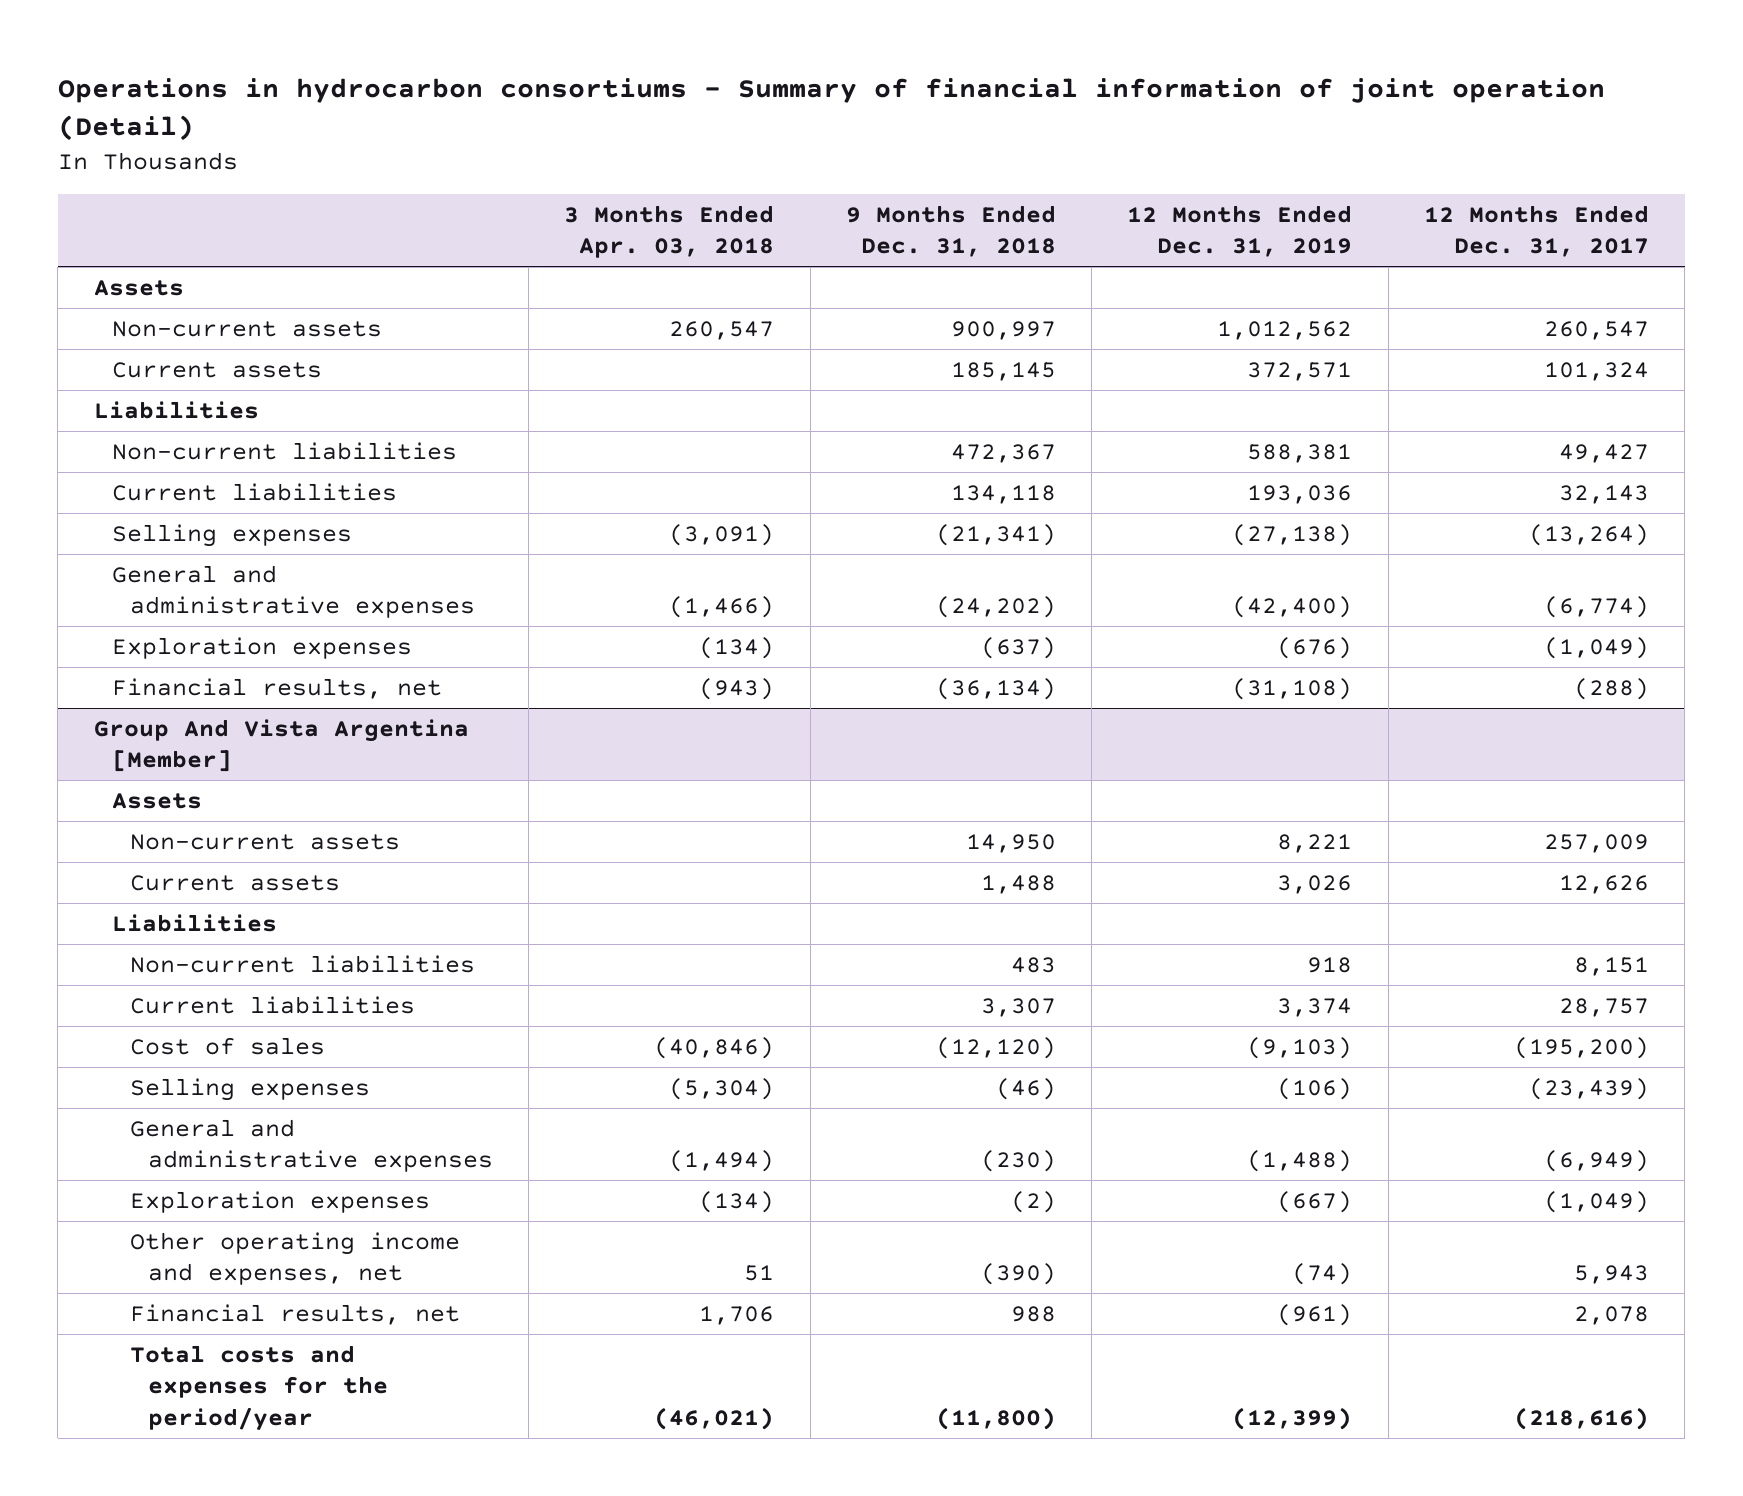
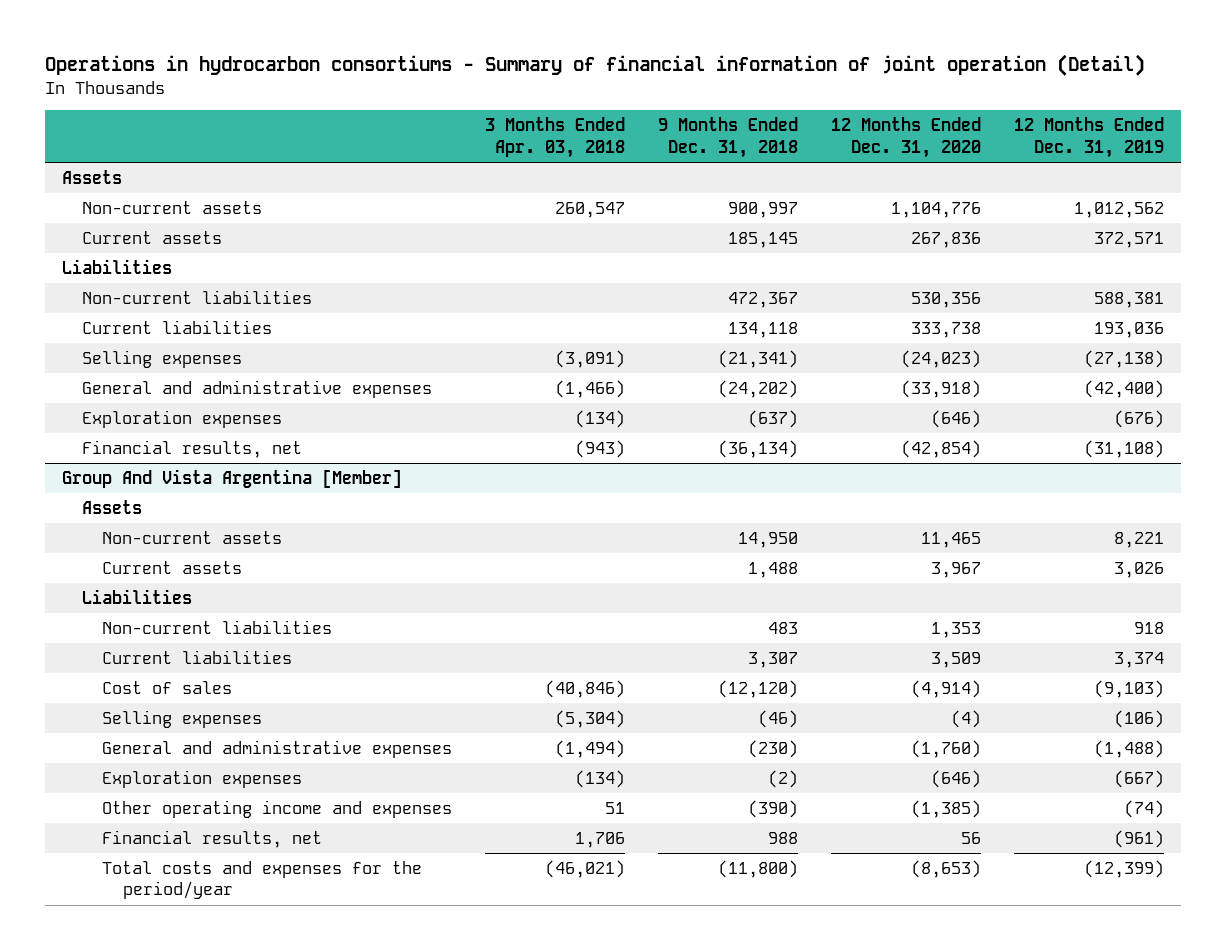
[1423,204,1649,258] 12 Months Ended Dec. 31, 2017 -> none
none -> [831,117,982,158] 12 Months Ended Dec. 31, 2020
[129,1231,460,1286] Other operating income and expenses, net -> [102,800,453,819] Other operating income and expenses

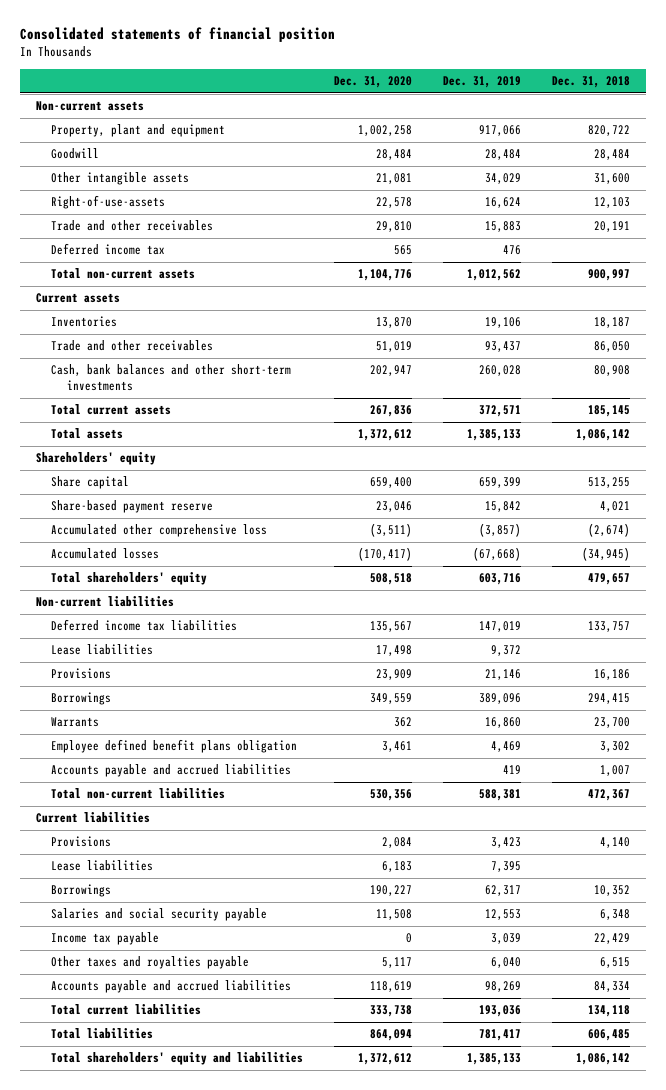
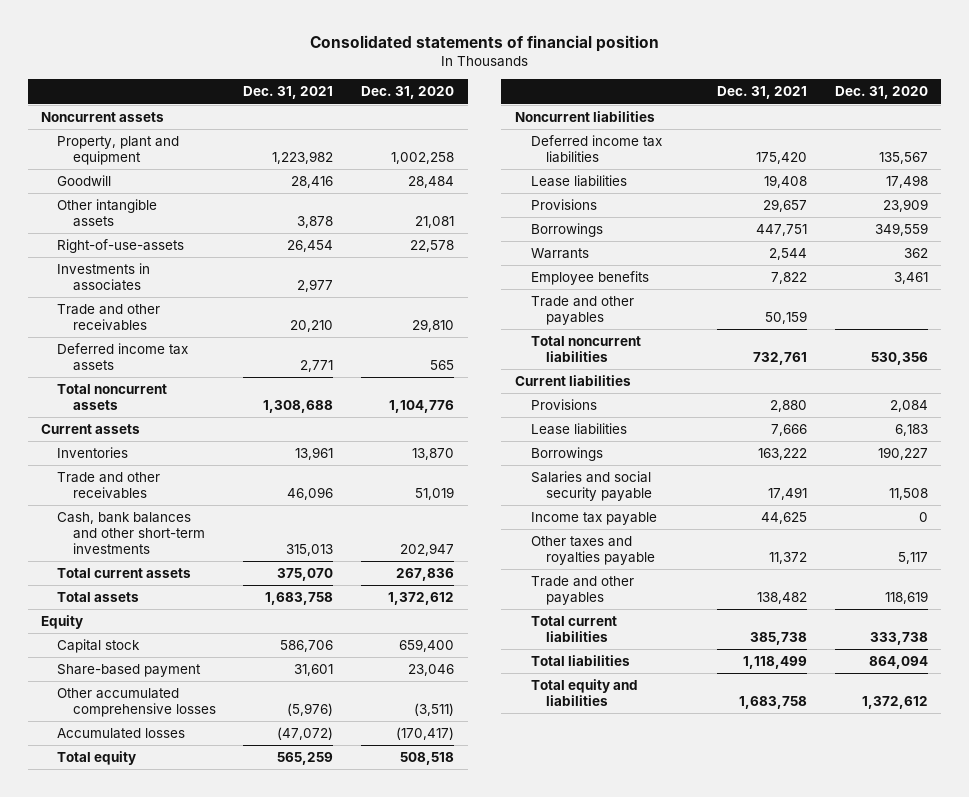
[443,76,522,89] Dec. 31, 2019 -> none
[552,76,631,89] Dec. 31, 2018 -> none
none -> [243,86,334,100] Dec. 31, 2021
[35,101,144,112] Non-current assets -> [41,111,165,122] Noncurrent assets
none -> [56,262,150,291] Investments in associates
[51,243,166,256] Deferred income tax -> [56,342,188,371] Deferred income tax assets
[51,268,196,280] Total non-current assets -> [56,383,167,410] Total noncurrent assets
[35,452,156,466] Shareholders' equity -> [41,614,84,629] Equity
[51,476,130,490] Share capital -> [56,638,140,653] Capital stock
[51,500,214,514] Share-based payment reserve -> [56,663,201,677] Share-based payment
[51,524,268,538] Accumulated other comprehensive loss -> [56,687,216,717] Other accumulated comprehensive losses
[51,572,208,586] Total shareholders' equity -> [56,750,136,765] Total equity
[35,596,174,608] Non-current liabilities -> [514,110,655,122] Noncurrent liabilities
[51,739,298,754] Employee defined benefit plans obligation -> [530,270,649,285] Employee benefits
[51,764,292,778] Accounts payable and accrued liabilities -> [530,295,634,325] Trade and other payables
[51,788,226,800] Total non-current liabilities -> [530,335,641,362] Total noncurrent liabilities
[51,980,292,994] Accounts payable and accrued liabilities -> [530,575,634,605] Trade and other payables
[51,1052,304,1066] Total shareholders' equity and liabilities -> [530,678,638,706] Total equity and liabilities

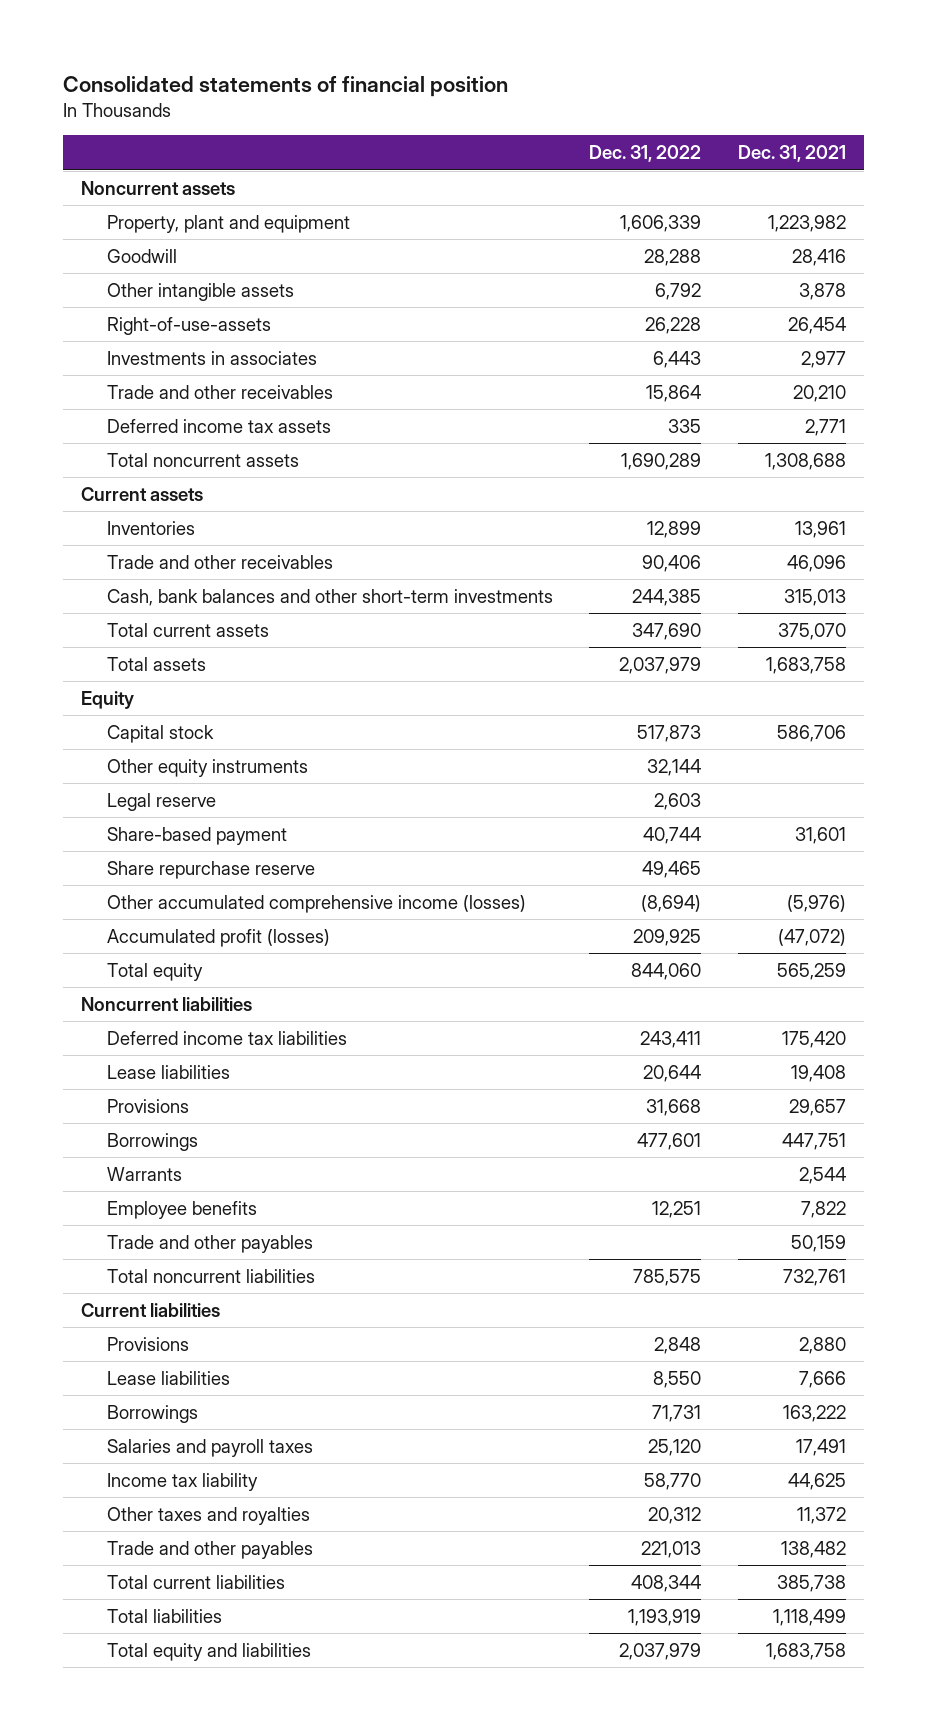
[361,86,455,100] Dec. 31, 2020 -> none
none -> [589,145,702,163] Dec. 31, 2022
none -> [107,758,309,777] Other equity instruments
none -> [107,792,217,811] Legal reserve
none -> [107,860,316,879] Share repurchase reserve
[56,687,216,717] Other accumulated comprehensive losses -> [107,894,527,913] Other accumulated comprehensive income (losses)
[56,727,185,739] Accumulated losses -> [107,928,331,947] Accumulated profit (losses)
[530,470,653,501] Salaries and social security payable -> [107,1438,314,1457] Salaries and payroll taxes
[530,511,657,525] Income tax payable -> [107,1472,259,1491] Income tax liability
[530,535,656,565] Other taxes and royalties payable -> [107,1506,311,1525] Other taxes and royalties

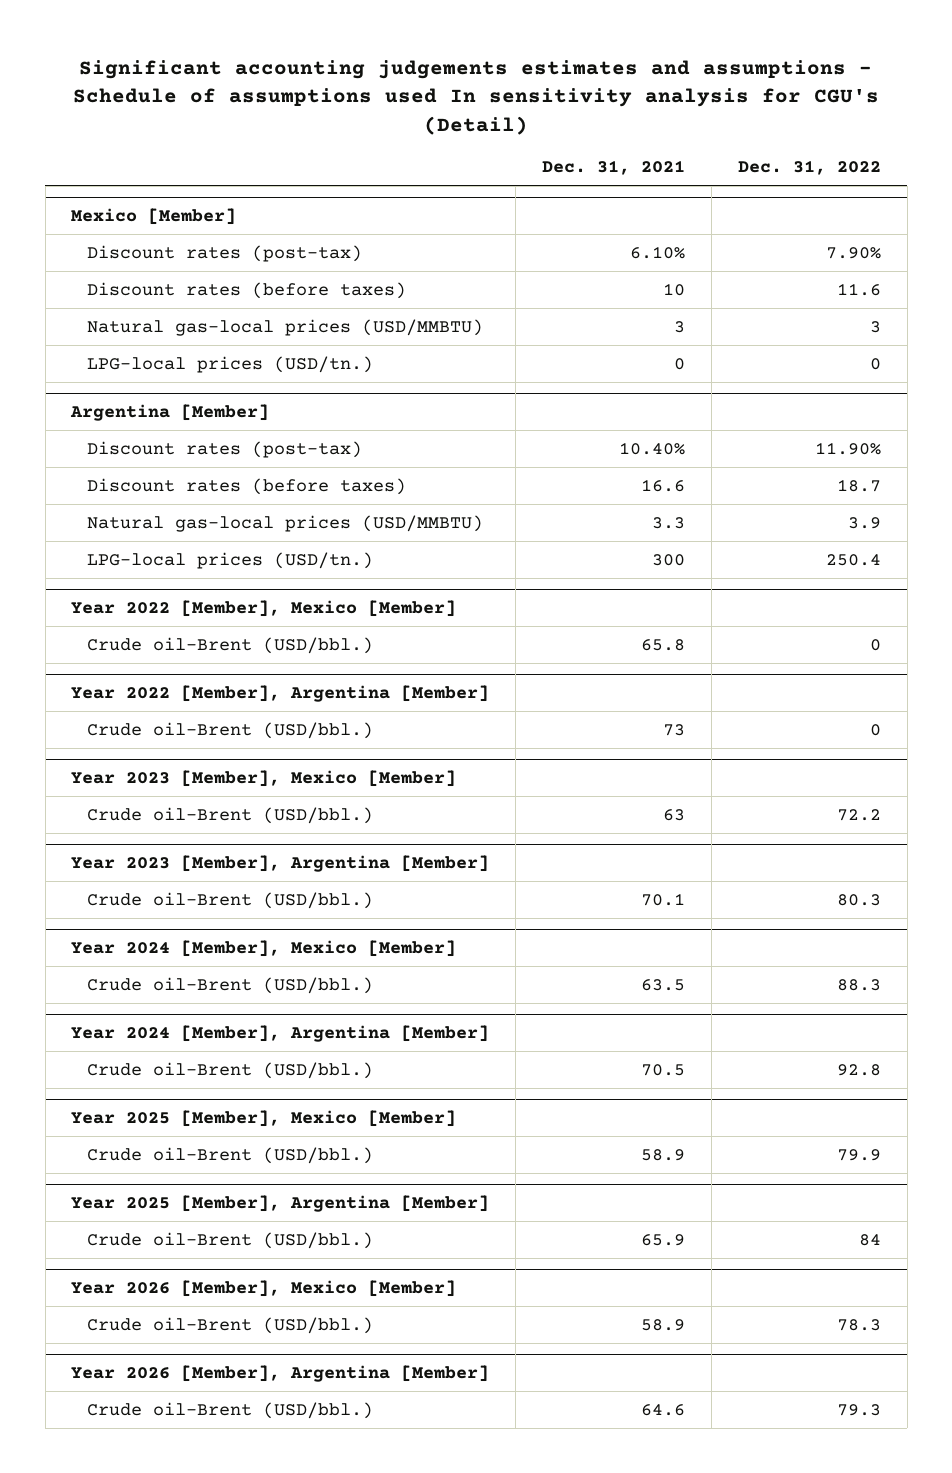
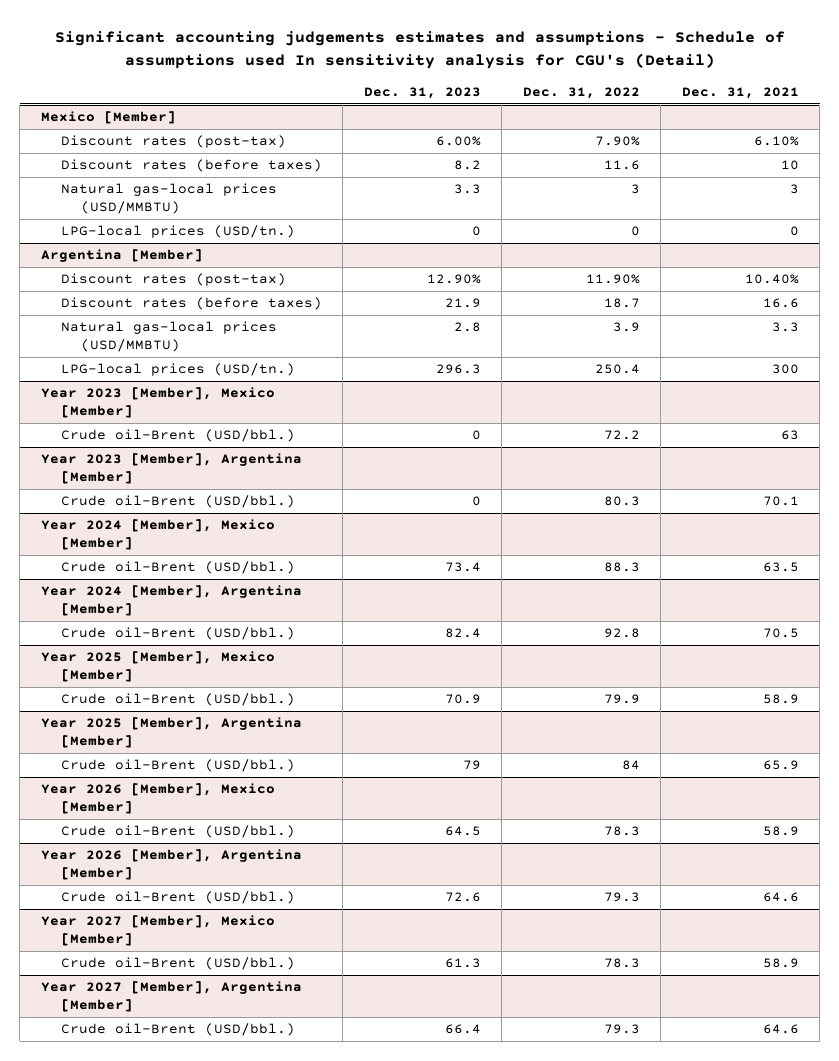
none -> [363,86,481,99] Dec. 31, 2023
[71,600,457,618] Year 2022 [Member], Mexico [Member] -> none
[87,636,374,654] Crude oil-Brent (USD/bbl.) -> none
[71,685,490,703] Year 2022 [Member], Argentina [Member] -> none
[87,721,374,739] Crude oil-Brent (USD/bbl.) -> none
none -> [40,915,275,946] Year 2027 [Member], Mexico [Member]
none -> [60,957,295,971] Crude oil-Brent (USD/bbl.)
none -> [40,981,302,1012] Year 2027 [Member], Argentina [Member]
none -> [60,1023,295,1037] Crude oil-Brent (USD/bbl.)

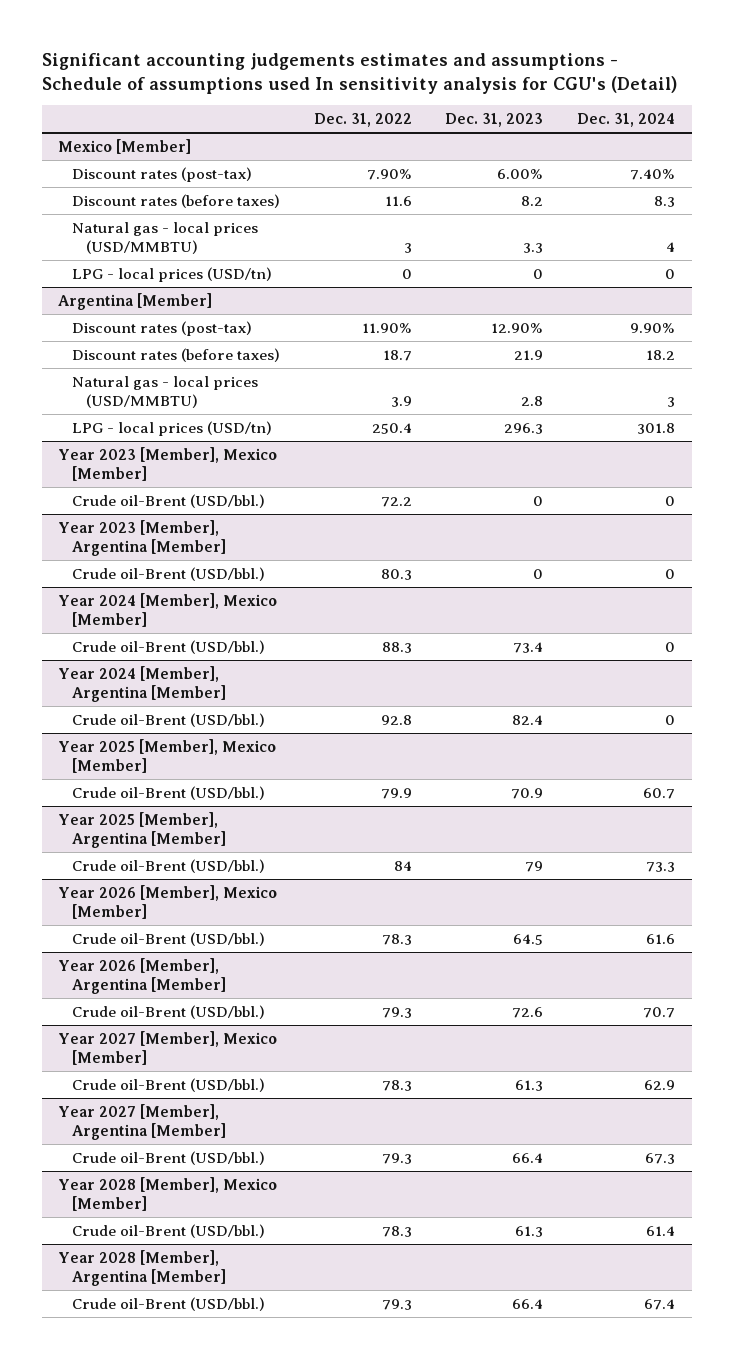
[681,86,799,99] Dec. 31, 2021 -> none
none -> [577,113,676,128] Dec. 31, 2024
[60,183,277,214] Natural gas-local prices (USD/MMBTU) -> [72,221,259,255] Natural gas - local prices (USD/MMBTU)
[60,225,295,239] LPG-local prices (USD/tn.) -> [72,266,273,282] LPG - local prices (USD/tn)
[60,321,277,352] Natural gas-local prices (USD/MMBTU) -> [72,375,259,409] Natural gas - local prices (USD/MMBTU)
[60,363,295,377] LPG-local prices (USD/tn.) -> [72,420,273,436] LPG - local prices (USD/tn)
none -> [58,1176,278,1212] Year 2028 [Member], Mexico [Member]
none -> [72,1223,266,1238] Crude oil-Brent (USD/bbl.)
none -> [58,1249,227,1287] Year 2028 [Member], Argentina [Member]
none -> [72,1296,266,1311] Crude oil-Brent (USD/bbl.)

